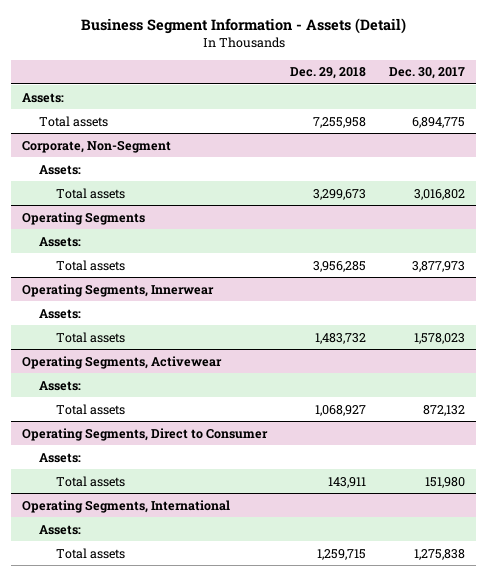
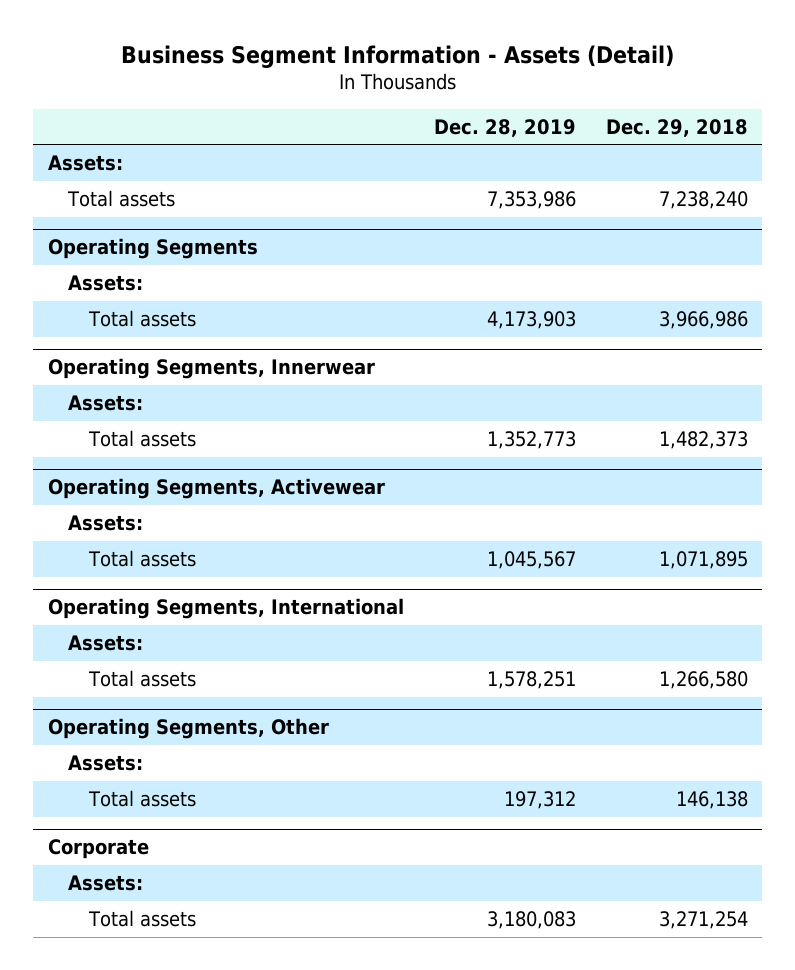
[388,67,465,80] Dec. 30, 2017 -> none
none -> [433,118,576,137] Dec. 28, 2019
[22,139,172,153] Corporate, Non-Segment -> none
[38,164,81,175] Assets: -> none
[55,187,125,199] Total assets -> none
[313,116,367,128] 7,255,958 -> [658,190,748,209] 7,238,240
[313,260,367,272] 3,956,285 -> [658,310,748,329] 3,966,986
[315,332,367,344] 1,483,732 -> [658,430,748,449] 1,482,373
[22,427,269,441] Operating Segments, Direct to Consumer -> none
[38,452,81,463] Assets: -> none
[55,475,125,487] Total assets -> none
[315,404,367,416] 1,068,927 -> [658,550,748,569] 1,071,895
[317,548,367,560] 1,259,715 -> [658,670,748,689] 1,266,580
none -> [47,718,329,740] Operating Segments, Other
none -> [68,754,144,771] Assets:
none -> [88,789,197,807] Total assets
none -> [47,839,149,860] Corporate
none -> [68,874,144,891] Assets:
none -> [88,909,197,927] Total assets

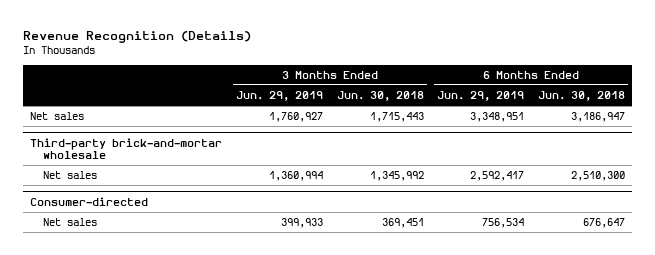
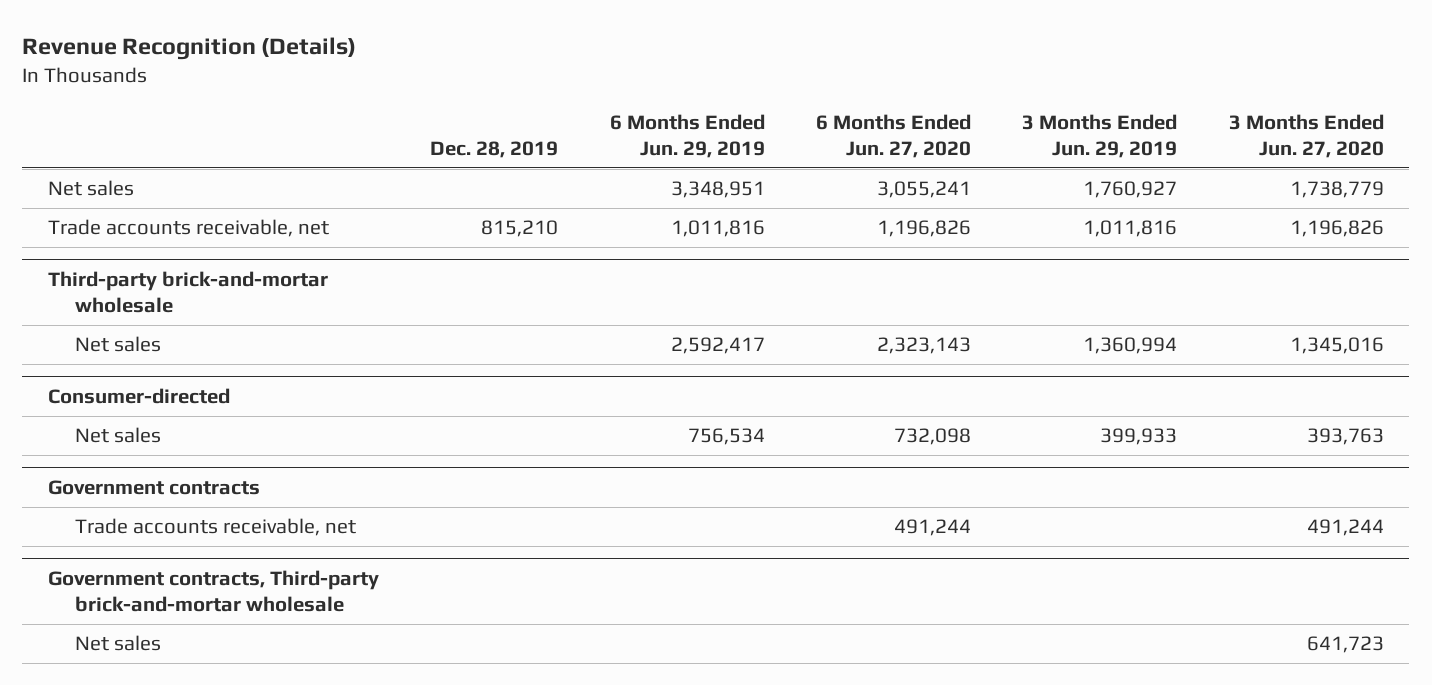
[336,91,424,102] Jun. 30, 2018 -> none
[538,91,626,102] Jun. 30, 2018 -> none
none -> [430,140,559,158] Dec. 28, 2019
none -> [815,114,971,158] 6 Months Ended Jun. 27, 2020
none -> [1228,114,1384,158] 3 Months Ended Jun. 27, 2020
none -> [47,219,329,238] Trade accounts receivable, net
none -> [47,480,260,496] Government contracts
none -> [74,518,356,537] Trade accounts receivable, net
none -> [47,570,379,613] Government contracts, Third-party brick-and-mortar wholesale
none -> [74,635,161,652] Net sales

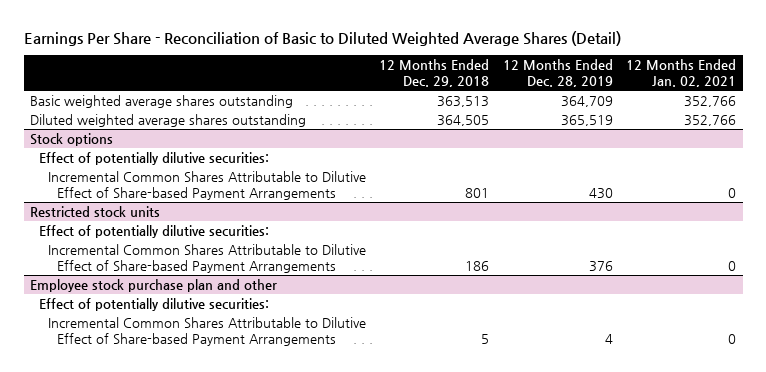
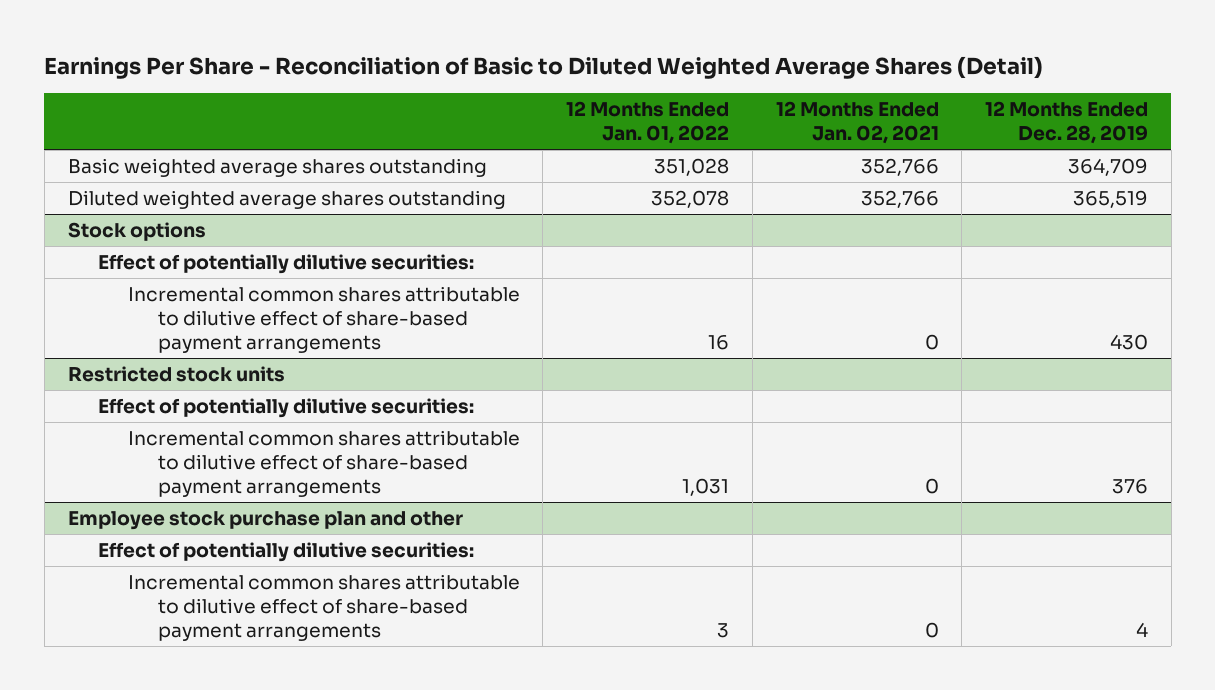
[379,59,490,87] 12 Months Ended Dec. 29, 2018 -> none
none -> [566,101,730,145] 12 Months Ended Jan. 01, 2022
[47,170,366,200] Incremental Common Shares Attributable to Dilutive Effect of Share-based Payment Arrangements -> [127,285,520,353] Incremental common shares attributable to dilutive effect of share-based payment arrangements
[47,243,366,273] Incremental Common Shares Attributable to Dilutive Effect of Share-based Payment Arrangements -> [127,429,520,497] Incremental common shares attributable to dilutive effect of share-based payment arrangements
[47,316,366,346] Incremental Common Shares Attributable to Dilutive Effect of Share-based Payment Arrangements -> [127,573,520,641] Incremental common shares attributable to dilutive effect of share-based payment arrangements

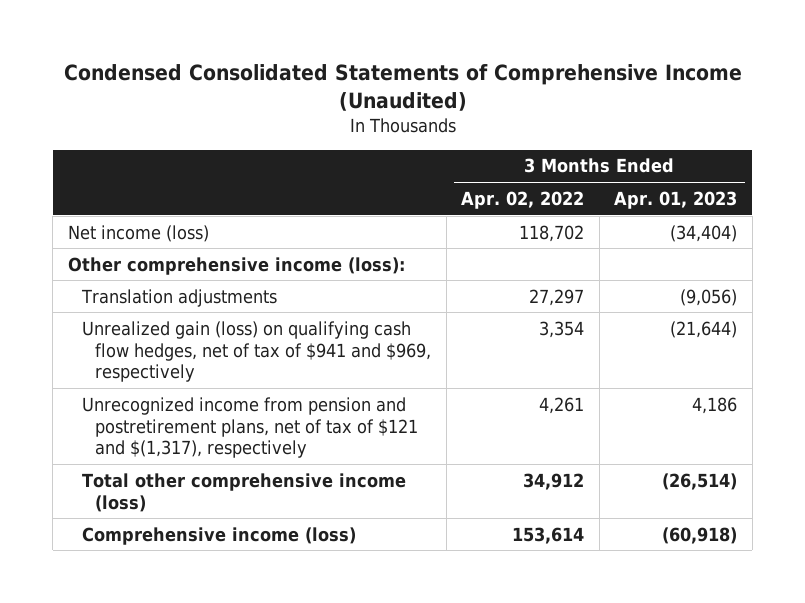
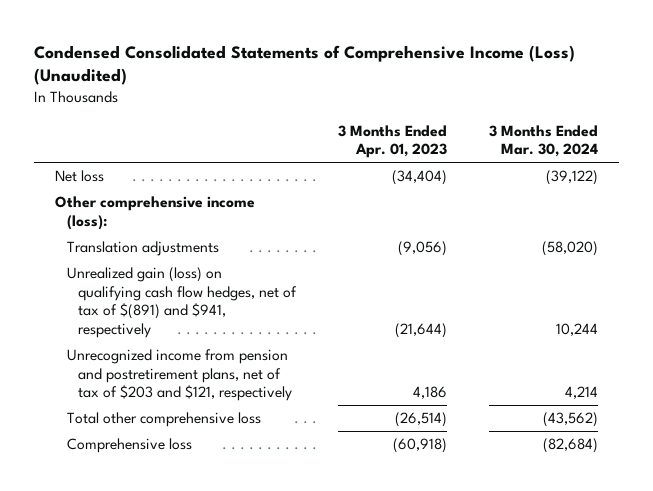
[63,64,742,111] Condensed Consolidated Statements of Comprehensive Income (Unaudited) -> [33,44,575,86] Condensed Consolidated Statements of Comprehensive Income (Loss) (Unaudited)
[461,190,585,209] Apr. 02, 2022 -> none
none -> [488,124,598,158] 3 Months Ended Mar. 30, 2024
[67,224,209,242] Net income (loss) -> [54,170,104,183] Net loss
[81,320,432,383] Unrealized gain (loss) on qualifying cash flow hedges, net of tax of $941 and $969, respectively -> [66,267,298,338] Unrealized gain (loss) on qualifying cash flow hedges, net of tax of $(891) and $941, respectively
[81,396,419,459] Unrecognized income from pension and postretirement plans, net of tax of $121 and $(1,317), respectively -> [66,349,293,402] Unrecognized income from pension and postretirement plans, net of tax of $203 and $121, respectively
[81,472,406,512] Total other comprehensive income (loss) -> [66,412,261,428] Total other comprehensive loss
[81,526,356,545] Comprehensive income (loss) -> [66,438,192,454] Comprehensive loss

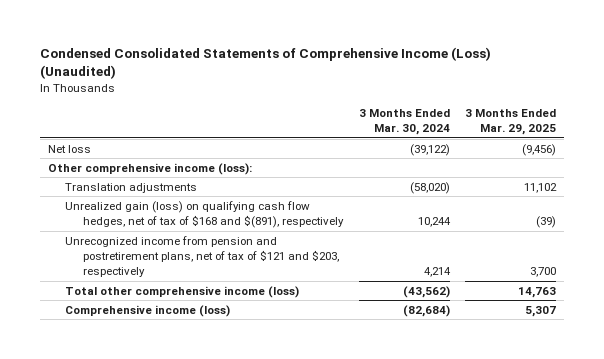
[338,124,448,159] 3 Months Ended Apr. 01, 2023 -> none
none -> [465,109,557,136] 3 Months Ended Mar. 29, 2025
[66,267,298,338] Unrealized gain (loss) on qualifying cash flow hedges, net of tax of $(891) and $941, respectively -> [65,200,345,228] Unrealized gain (loss) on qualifying cash flow hedges, net of tax of $168 and $(891), respectively
[66,349,293,402] Unrecognized income from pension and postretirement plans, net of tax of $203 and $121, respectively -> [65,235,340,277] Unrecognized income from pension and postretirement plans, net of tax of $121 and $203, respectively
[66,412,261,428] Total other comprehensive loss -> [65,285,300,298] Total other comprehensive income (loss)
[66,438,192,454] Comprehensive loss -> [65,304,231,317] Comprehensive income (loss)

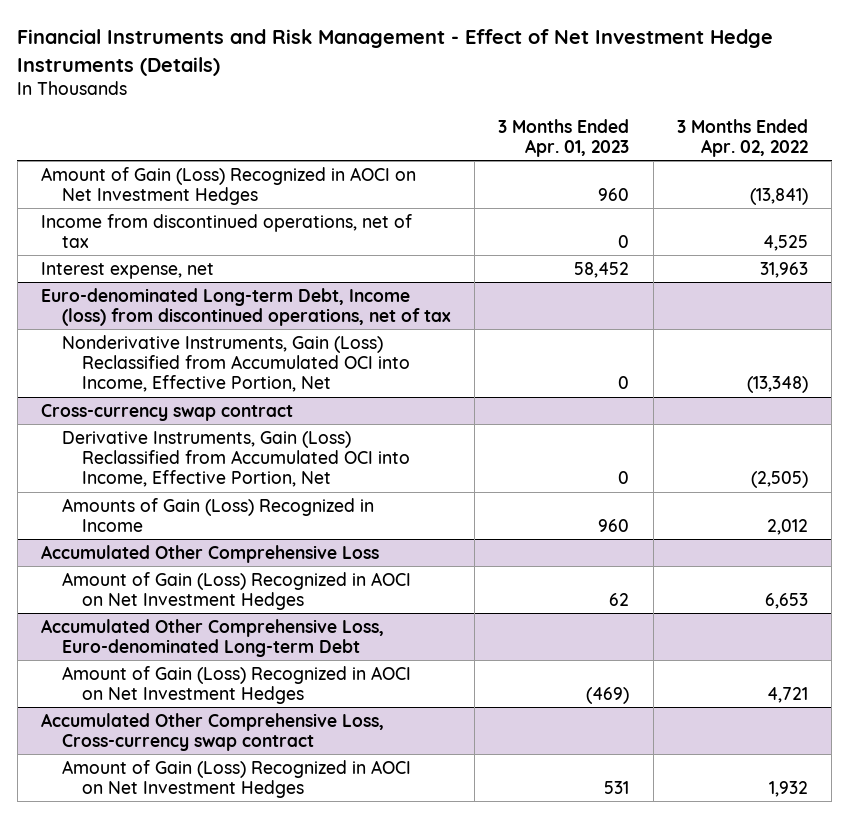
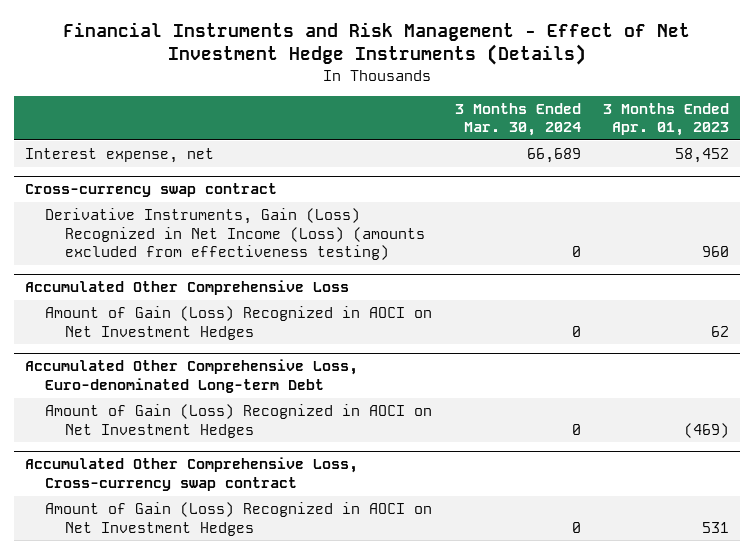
[676,118,808,157] 3 Months Ended Apr. 02, 2022 -> none
none -> [454,102,581,137] 3 Months Ended Mar. 30, 2024
[40,166,416,206] Amount of Gain (Loss) Recognized in AOCI on Net Investment Hedges -> none
[40,213,412,249] Income from discontinued operations, net of tax -> none
[40,287,451,327] Euro-denominated Long-term Debt, Income (loss) from discontinued operations, net of tax -> none
[61,334,411,393] Nonderivative Instruments, Gain (Loss) Reclassified from Accumulated OCI into Income, Effective Portion, Net -> none
[61,430,411,488] Derivative Instruments, Gain (Loss) Reclassified from Accumulated OCI into Income, Effective Portion, Net -> none
[61,497,374,533] Amounts of Gain (Loss) Recognized in Income -> [45,208,426,261] Derivative Instruments, Gain (Loss) Recognized in Net Income (Loss) (amounts excluded from effectiveness testing)

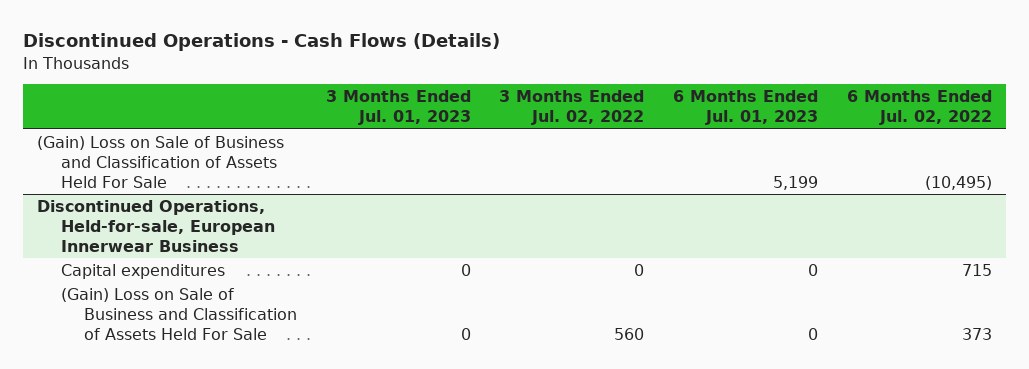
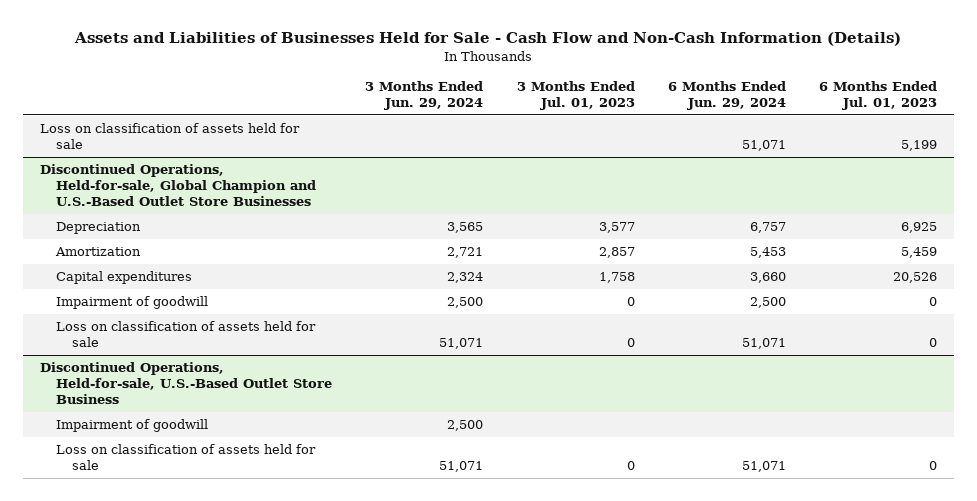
[22,33,500,52] Discontinued Operations - Cash Flows (Details) -> [74,32,902,47] Assets and Liabilities of Businesses Held for Sale - Cash Flow and Non-Cash Information (Details)
[499,90,645,126] 3 Months Ended Jul. 02, 2022 -> none
[846,90,992,126] 6 Months Ended Jul. 02, 2022 -> none
none -> [365,81,484,111] 3 Months Ended Jun. 29, 2024
none -> [667,81,786,111] 6 Months Ended Jun. 29, 2024
[37,199,275,252] Discontinued Operations, Held-for-sale, European Innerwear Business -> none
[37,135,285,188] (Gain) Loss on Sale of Business and Classification of Assets Held For Sale -> [39,123,300,150] Loss on classification of assets held for sale
none -> [39,164,317,207] Discontinued Operations, Held-for-sale, Global Champion and U.S.-Based Outlet Store Businesses
none -> [56,222,142,235] Depreciation
none -> [55,247,142,257] Amortization
[460,263,471,276] 0 -> [598,272,635,284] 1,758
[807,263,818,276] 0 -> [893,272,938,284] 20,526
none -> [56,296,209,310] Impairment of goodwill
[60,287,298,340] (Gain) Loss on Sale of Business and Classification of Assets Held For Sale -> [56,321,317,348] Loss on classification of assets held for sale
none -> [39,362,333,405] Discontinued Operations, Held-for-sale, U.S.-Based Outlet Store Business
none -> [56,419,209,433] Impairment of goodwill
none -> [56,444,317,471] Loss on classification of assets held for sale

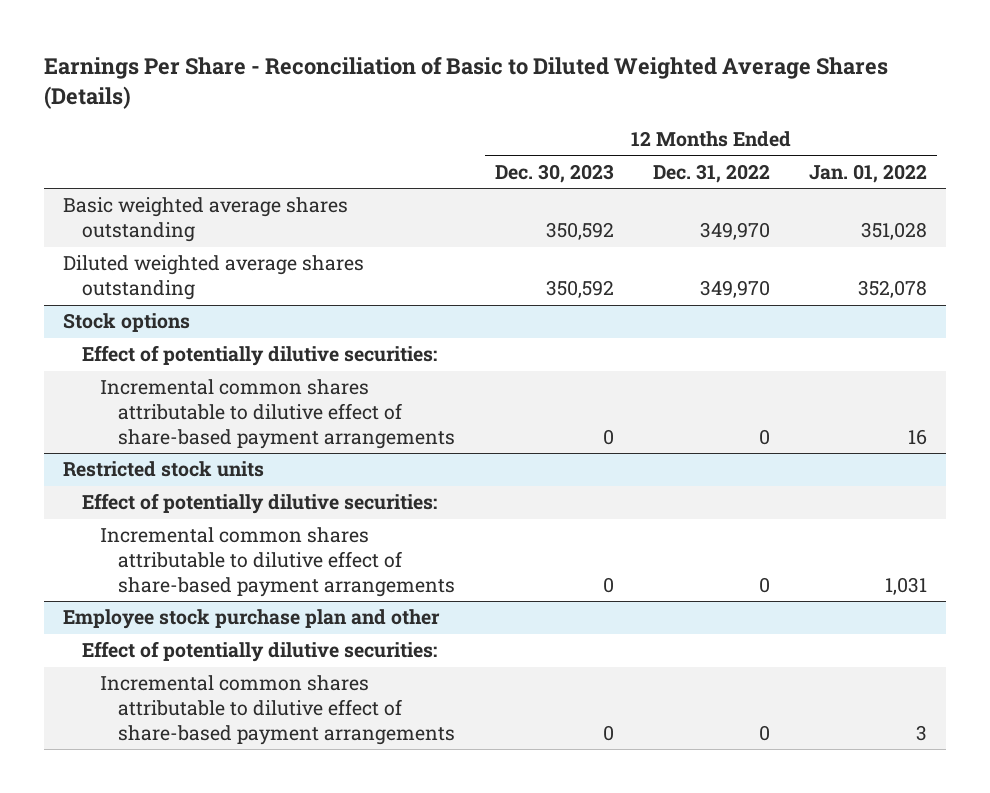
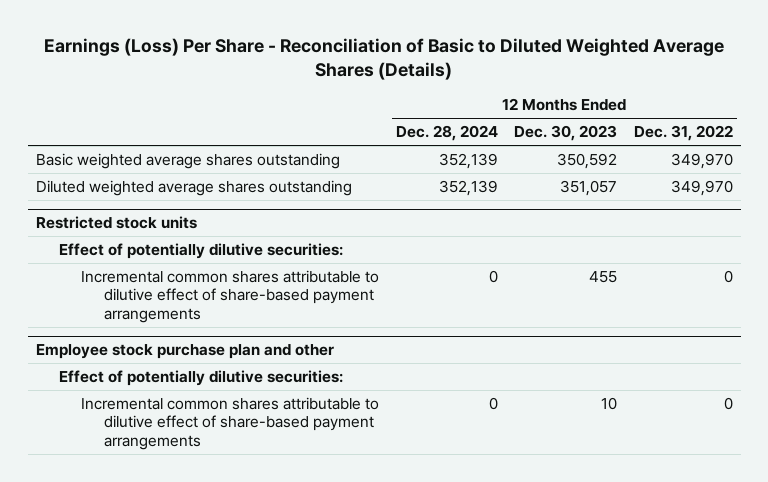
[43,56,888,109] Earnings Per Share - Reconciliation of Basic to Diluted Weighted Average Shares (Details) -> [44,37,725,80] Earnings (Loss) Per Share - Reconciliation of Basic to Diluted Weighted Average Shares (Details)
[808,163,927,183] Jan. 01, 2022 -> none
none -> [395,125,498,142] Dec. 28, 2024
[63,313,191,333] Stock options -> none
[81,345,437,367] Effect of potentially dilutive securities: -> none
[100,379,456,449] Incremental common shares attributable to dilutive effect of share-based payment arrangements -> none
[545,280,614,299] 350,592 -> [560,179,618,196] 351,057
[602,576,614,593] 0 -> [589,270,618,283] 455
[602,724,614,741] 0 -> [601,396,618,410] 10

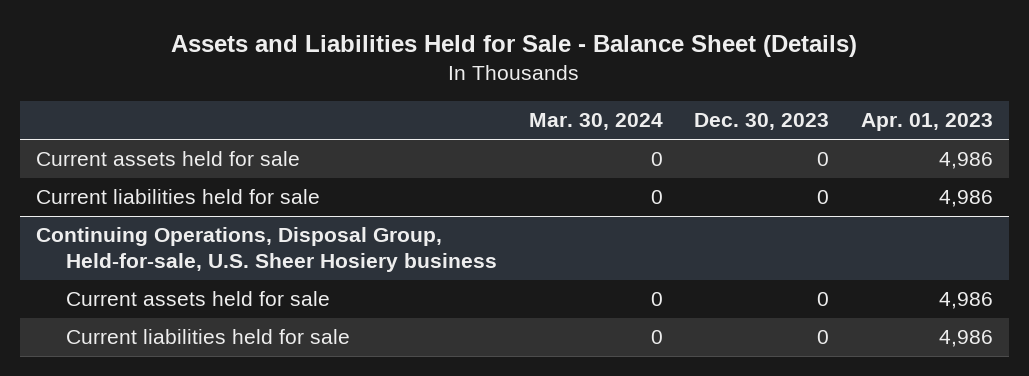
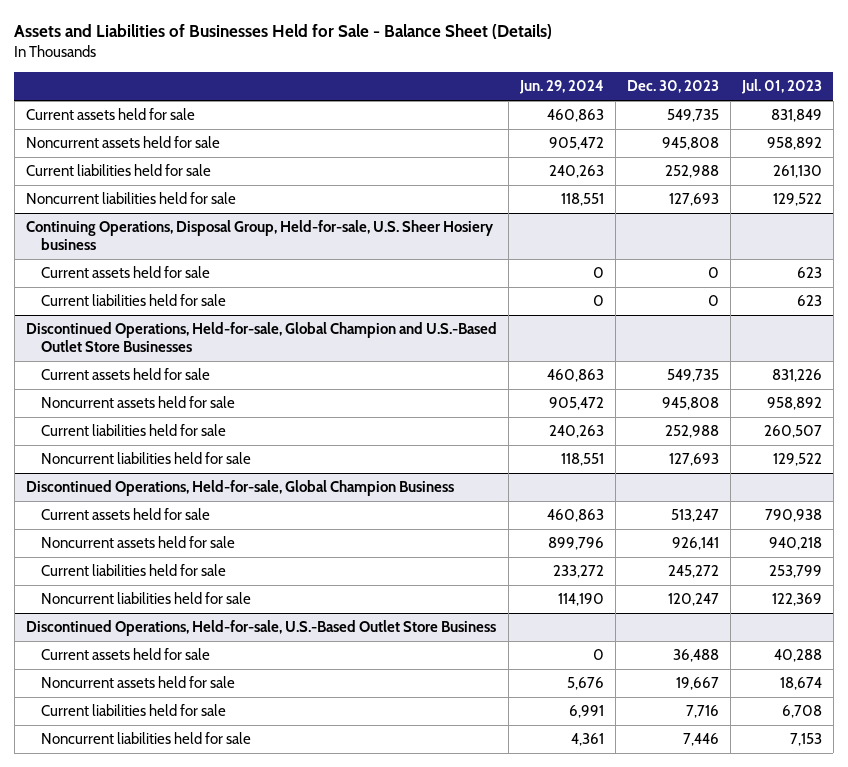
[171,35,858,58] Assets and Liabilities Held for Sale - Balance Sheet (Details) -> [14,24,553,40] Assets and Liabilities of Businesses Held for Sale - Balance Sheet (Details)
[528,113,663,131] Mar. 30, 2024 -> none
[861,113,994,132] Apr. 01, 2023 -> none
none -> [518,80,604,95] Jun. 29, 2024
none -> [740,79,822,95] Jul. 01, 2023
[817,152,830,167] 0 -> [666,109,719,123] 549,735
none -> [25,136,220,149] Noncurrent assets held for sale
[817,190,830,205] 0 -> [664,165,719,179] 252,988
none -> [25,192,236,205] Noncurrent liabilities held for sale
none -> [25,322,497,352] Discontinued Operations, Held-for-sale, Global Champion and U.S.-Based Outlet Store Businesses
none -> [40,368,210,381] Current assets held for sale
none -> [40,396,235,409] Noncurrent assets held for sale
none -> [40,424,226,437] Current liabilities held for sale
none -> [40,452,251,465] Noncurrent liabilities held for sale
none -> [25,480,454,497] Discontinued Operations, Held-for-sale, Global Champion Business
none -> [40,508,210,521] Current assets held for sale
none -> [40,536,235,549] Noncurrent assets held for sale
none -> [40,564,226,577] Current liabilities held for sale
none -> [40,592,251,605] Noncurrent liabilities held for sale
none -> [25,620,496,637] Discontinued Operations, Held-for-sale, U.S.-Based Outlet Store Business
none -> [40,648,210,661] Current assets held for sale
none -> [40,676,235,689] Noncurrent assets held for sale
none -> [40,704,226,717] Current liabilities held for sale
none -> [40,732,251,745] Noncurrent liabilities held for sale

